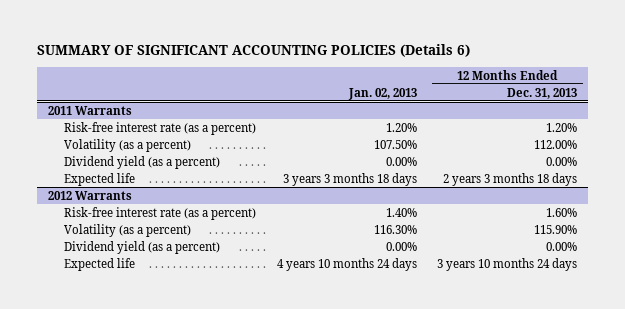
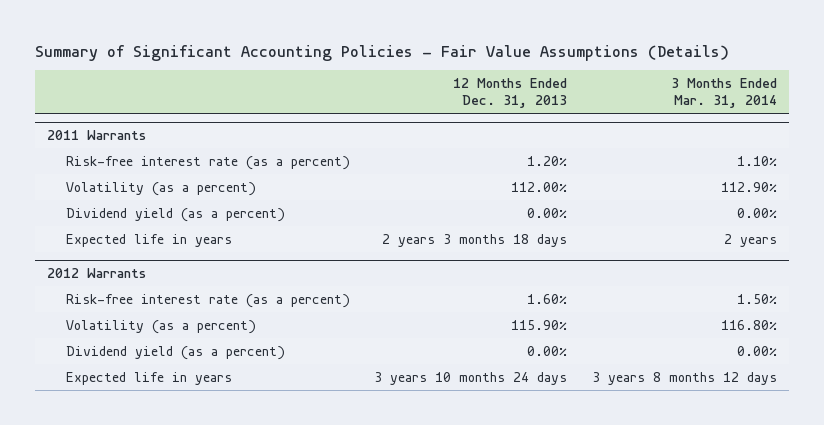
[37,44,471,58] SUMMARY OF SIGNIFICANT ACCOUNTING POLICIES (Details 6) -> [35,44,730,61] Summary of Significant Accounting Policies - Fair Value Assumptions (Details)
[347,87,417,100] Jan. 02, 2013 -> none
none -> [670,78,777,108] 3 Months Ended Mar. 31, 2014
[63,172,135,186] Expected life -> [66,233,233,247] Expected life in years
[63,257,135,271] Expected life -> [66,371,233,385] Expected life in years

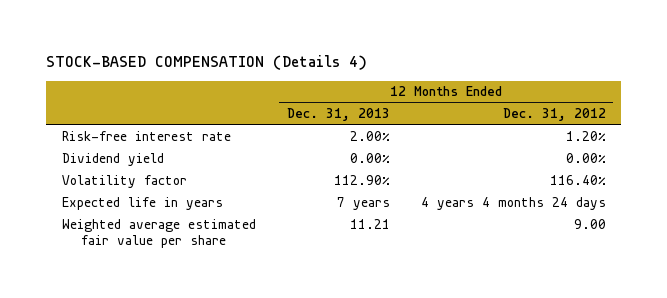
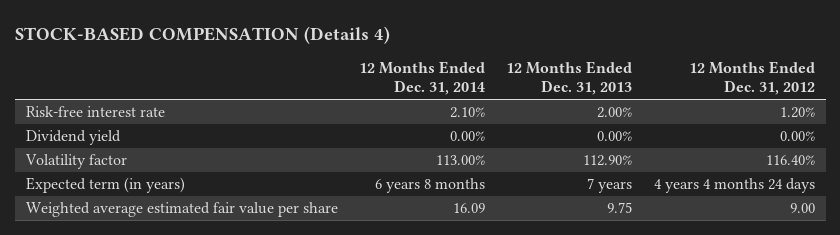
none -> [359,61,486,96] 12 Months Ended Dec. 31, 2014
[61,196,223,210] Expected life in years -> [25,177,185,194] Expected term (in years)
[349,218,390,229] 11.21 -> [607,202,633,214] 9.75

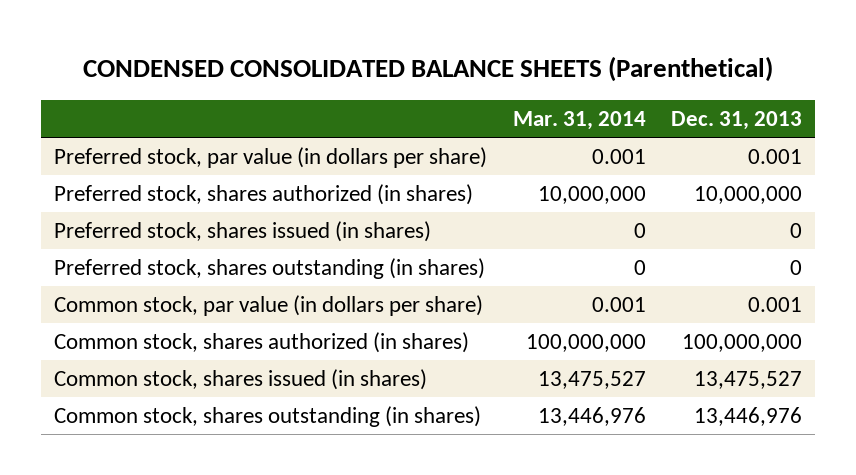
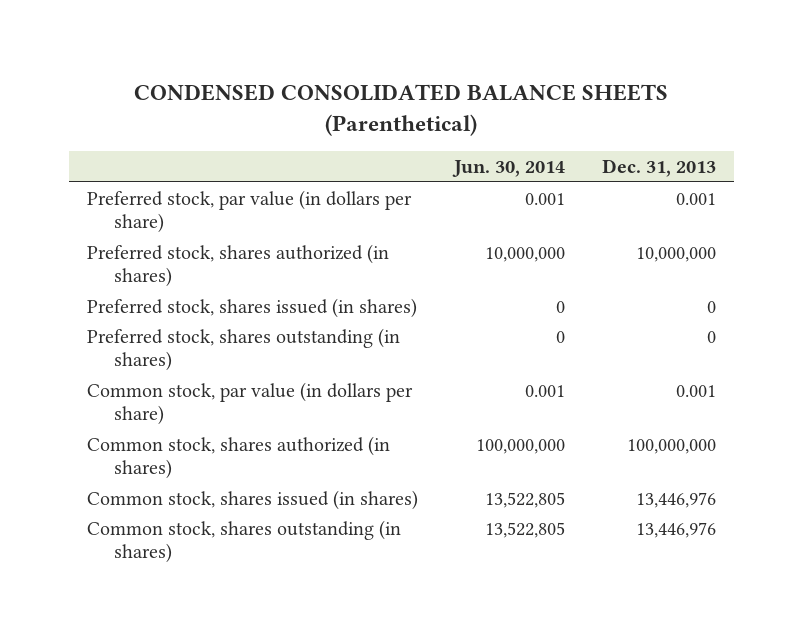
[512,110,646,130] Mar. 31, 2014 -> none
none -> [452,160,566,178] Jun. 30, 2014
[694,371,803,390] 13,475,527 -> [636,491,717,508] 13,446,976

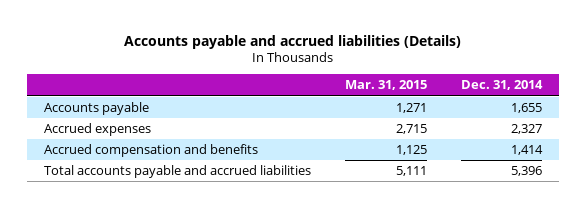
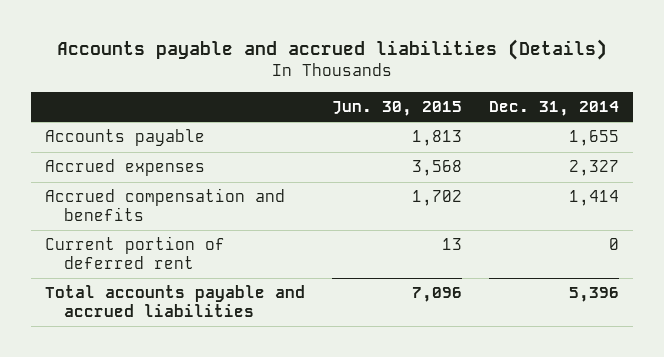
[344,80,427,91] Mar. 31, 2015 -> none
none -> [331,100,462,116] Jun. 30, 2015
none -> [44,236,225,269] Current portion of deferred rent

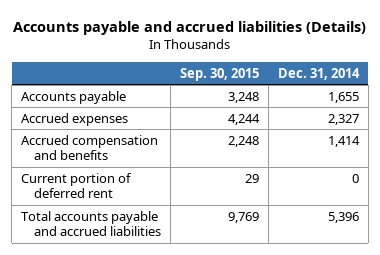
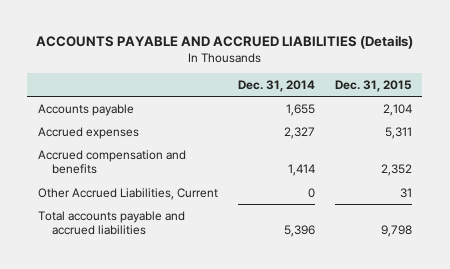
[13,20,367,35] Accounts payable and accrued liabilities (Details) -> [35,34,413,49] ACCOUNTS PAYABLE AND ACCRUED LIABILITIES (Details)
[179,67,259,81] Sep. 30, 2015 -> none
none -> [335,79,413,92] Dec. 31, 2015
[21,172,133,199] Current portion of deferred rent -> none
none -> [37,187,218,200] Other Accrued Liabilities, Current

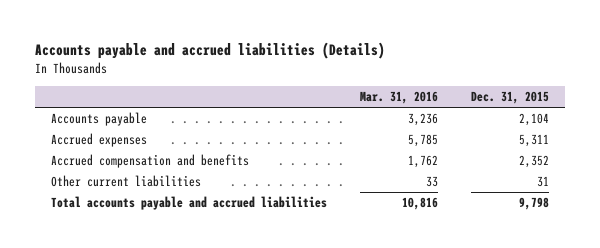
[35,34,413,49] ACCOUNTS PAYABLE AND ACCRUED LIABILITIES (Details) -> [35,42,386,60] Accounts payable and accrued liabilities (Details)
[237,79,315,92] Dec. 31, 2014 -> none
none -> [359,91,438,105] Mar. 31, 2016
[37,187,218,200] Other Accrued Liabilities, Current -> [51,175,202,188] Other current liabilities

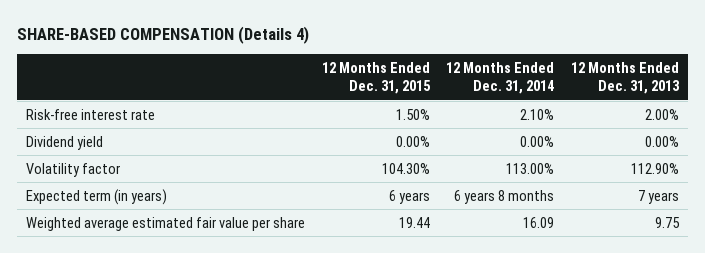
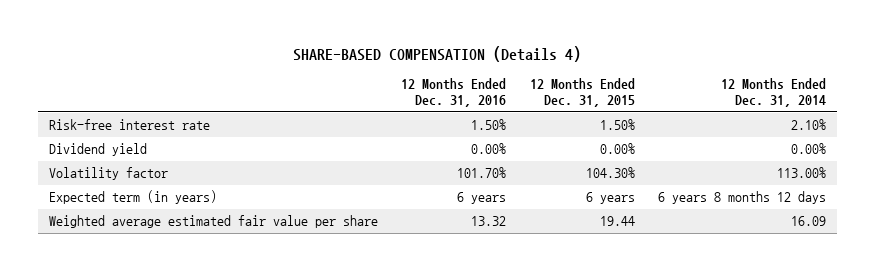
[571,61,681,95] 12 Months Ended Dec. 31, 2013 -> none
none -> [401,78,507,108] 12 Months Ended Dec. 31, 2016
[454,189,555,204] 6 years 8 months -> [657,191,826,205] 6 years 8 months 12 days

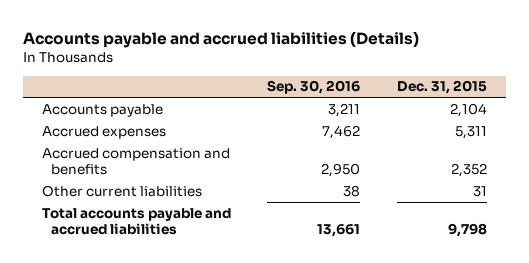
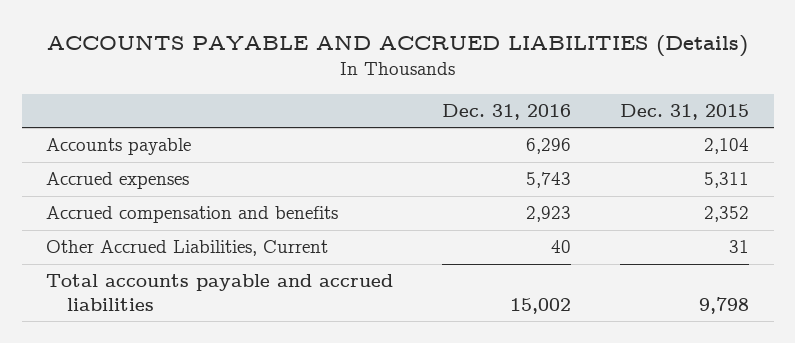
[23,31,420,49] Accounts payable and accrued liabilities (Details) -> [46,35,748,58] ACCOUNTS PAYABLE AND ACCRUED LIABILITIES (Details)
[267,80,361,95] Sep. 30, 2016 -> none
none -> [442,104,572,121] Dec. 31, 2016
[41,184,202,197] Other current liabilities -> [46,240,329,257] Other Accrued Liabilities, Current

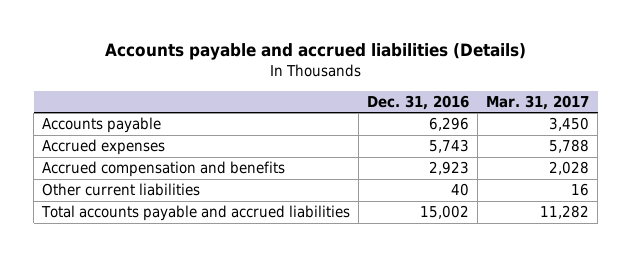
[46,35,748,58] ACCOUNTS PAYABLE AND ACCRUED LIABILITIES (Details) -> [104,43,526,61] Accounts payable and accrued liabilities (Details)
[620,104,750,121] Dec. 31, 2015 -> none
none -> [486,94,590,110] Mar. 31, 2017
[46,240,329,257] Other Accrued Liabilities, Current -> [42,183,201,197] Other current liabilities

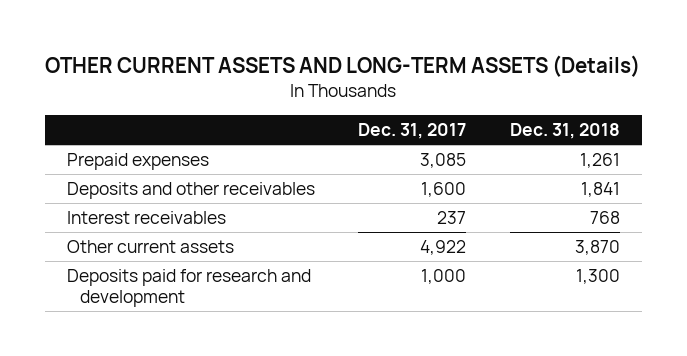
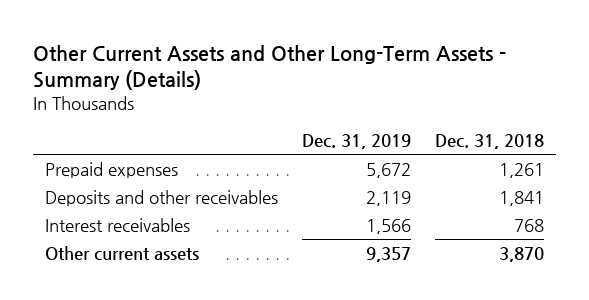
[45,54,641,77] OTHER CURRENT ASSETS AND LONG-TERM ASSETS (Details) -> [33,44,507,91] Other Current Assets and Other Long-Term Assets - Summary (Details)
[358,122,467,139] Dec. 31, 2017 -> none
none -> [302,134,412,150] Dec. 31, 2019
[67,269,312,307] Deposits paid for research and development -> none

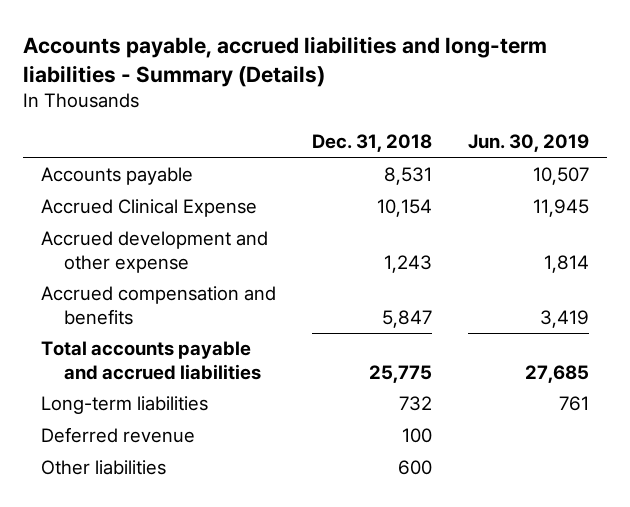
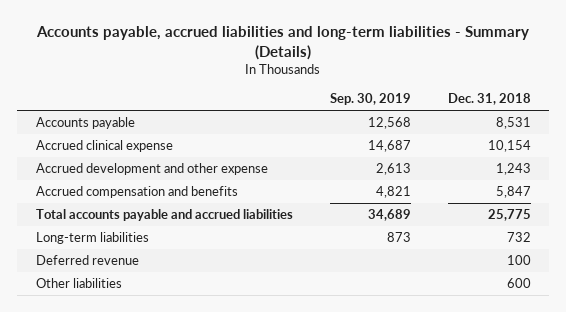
[467,134,589,153] Jun. 30, 2019 -> none
none -> [329,93,411,106] Sep. 30, 2019
[41,199,258,218] Accrued Clinical Expense -> [35,140,173,153] Accrued clinical expense

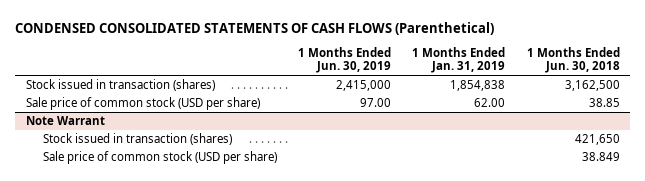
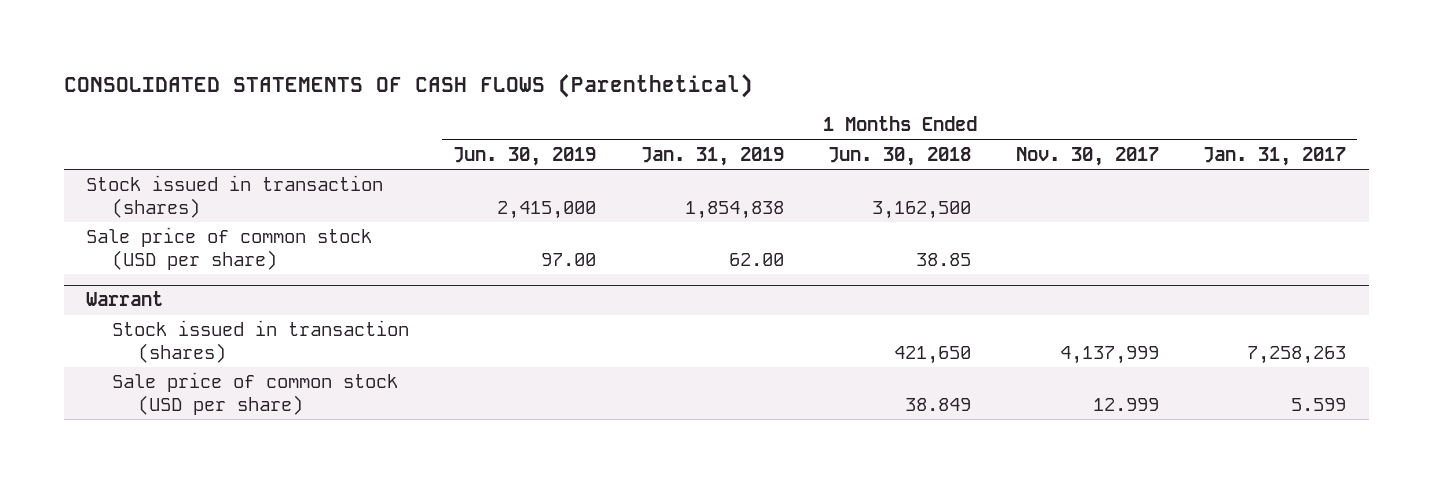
[15,21,495,35] CONDENSED CONSOLIDATED STATEMENTS OF CASH FLOWS (Parenthetical) -> [63,73,753,98] CONSOLIDATED STATEMENTS OF CASH FLOWS (Parenthetical)
none -> [1015,146,1159,166] Nov. 30, 2017
none -> [1203,146,1347,166] Jan. 31, 2017
[25,116,105,126] Note Warrant -> [85,291,163,307] Warrant

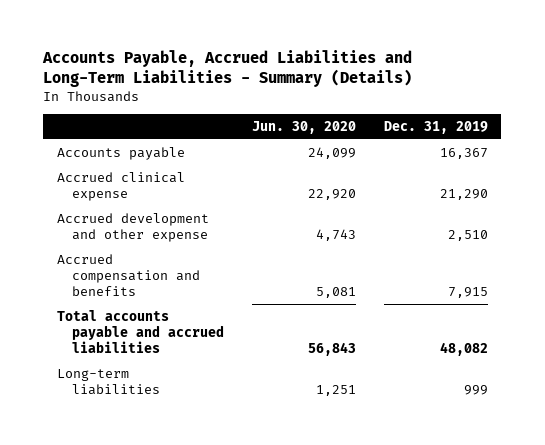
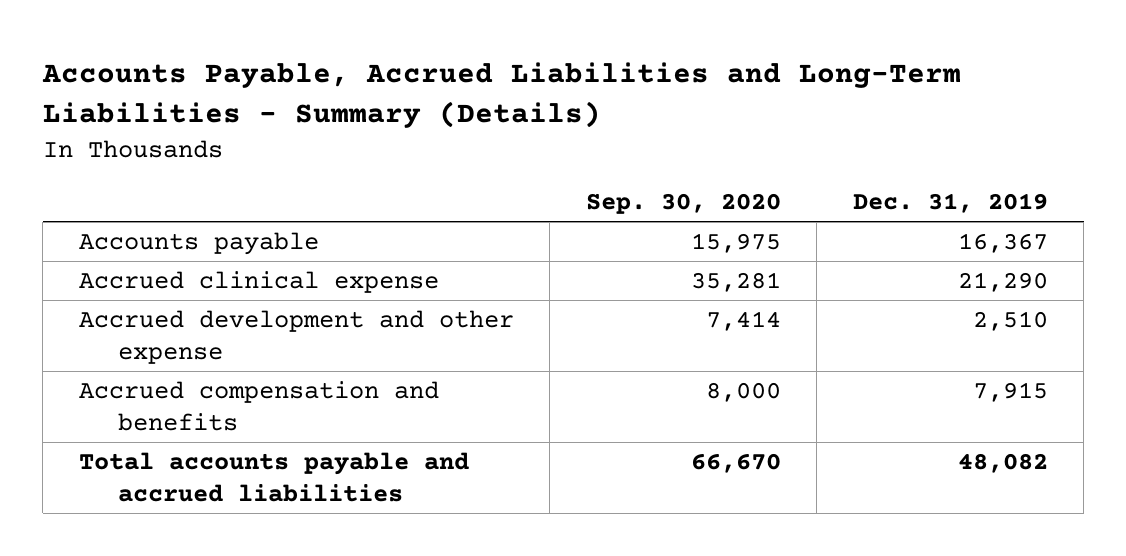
[252,120,357,134] Jun. 30, 2020 -> none
none -> [585,193,781,215] Sep. 30, 2020
[57,368,161,396] Long-term liabilities -> none

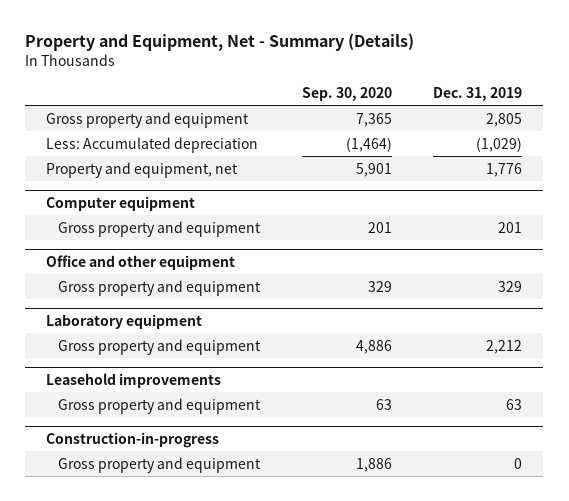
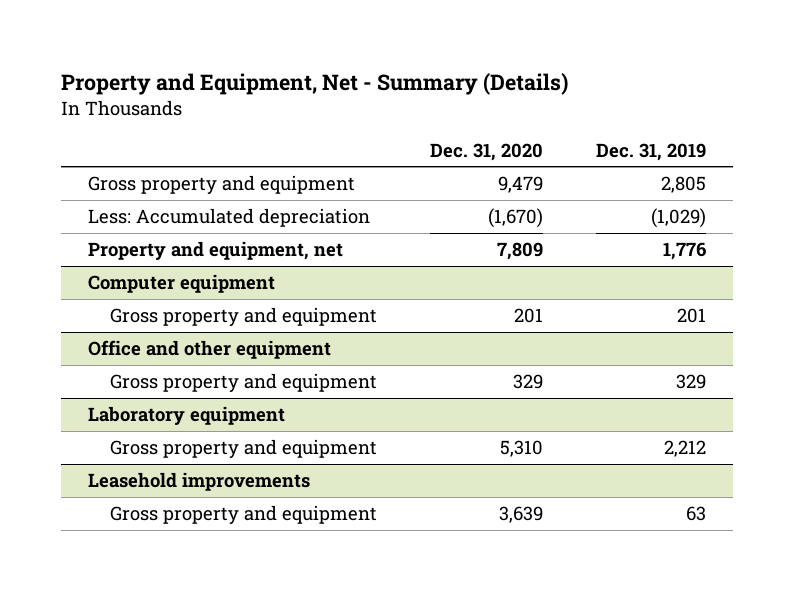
[301,86,392,101] Sep. 30, 2020 -> none
none -> [430,142,544,161] Dec. 31, 2020
[46,431,220,448] Construction-in-progress -> none
[58,456,262,473] Gross property and equipment -> none

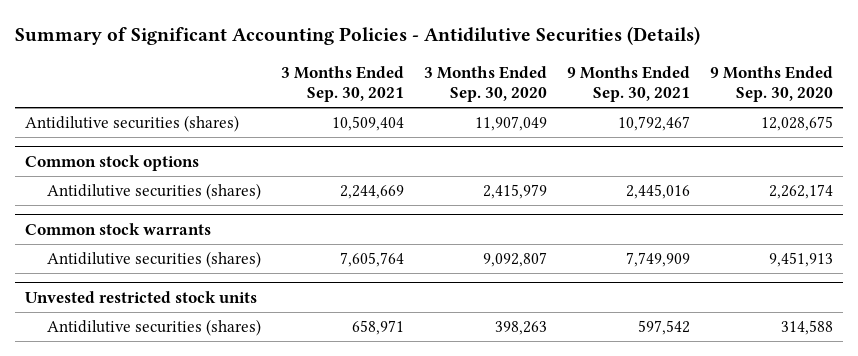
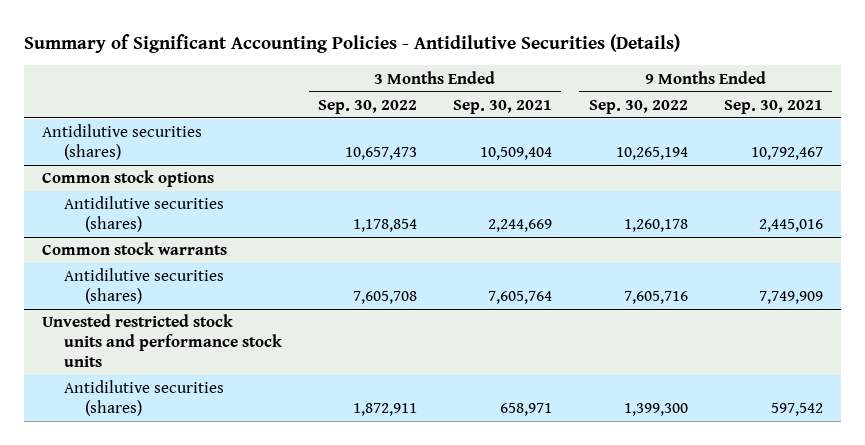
[424,66,548,103] 3 Months Ended Sep. 30, 2020 -> none
[710,66,834,103] 9 Months Ended Sep. 30, 2020 -> none
none -> [317,99,417,114] Sep. 30, 2022
none -> [588,99,688,114] Sep. 30, 2022
[24,290,257,303] Unvested restricted stock units -> [41,314,282,368] Unvested restricted stock units and performance stock units

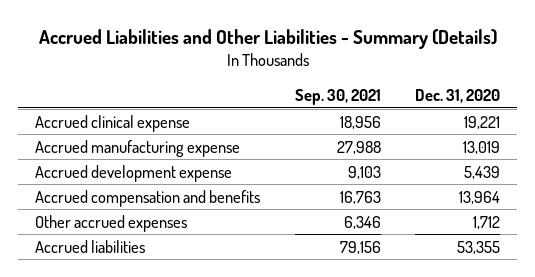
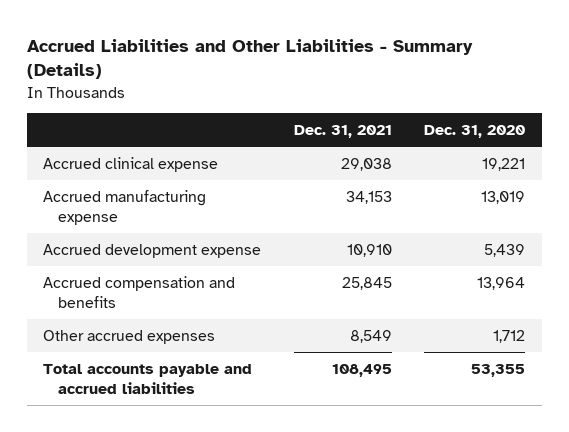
[294,89,381,106] Sep. 30, 2021 -> none
none -> [293,125,392,139] Dec. 31, 2021
[35,239,146,253] Accrued liabilities -> [43,363,253,395] Total accounts payable and accrued liabilities

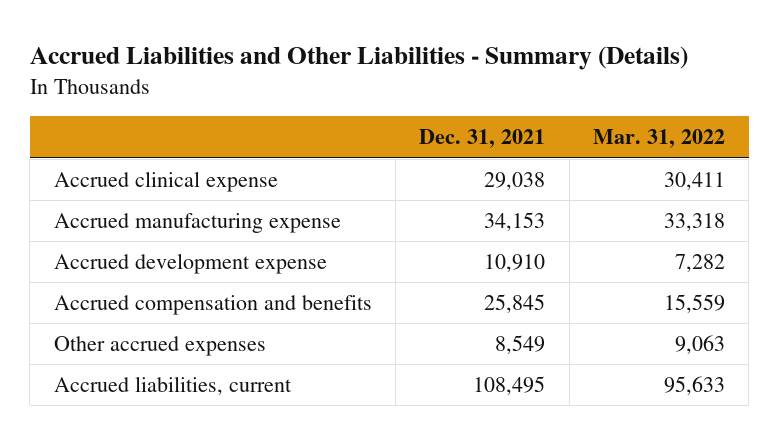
[424,125,526,139] Dec. 31, 2020 -> none
none -> [592,129,725,149] Mar. 31, 2022
[43,363,253,395] Total accounts payable and accrued liabilities -> [53,375,292,395] Accrued liabilities, current

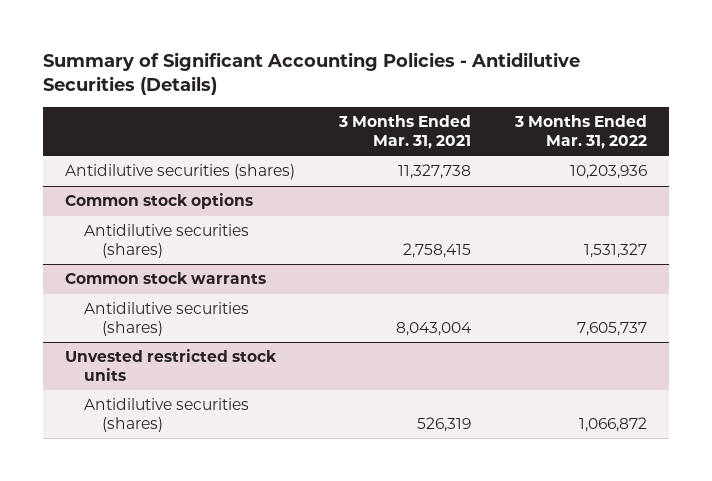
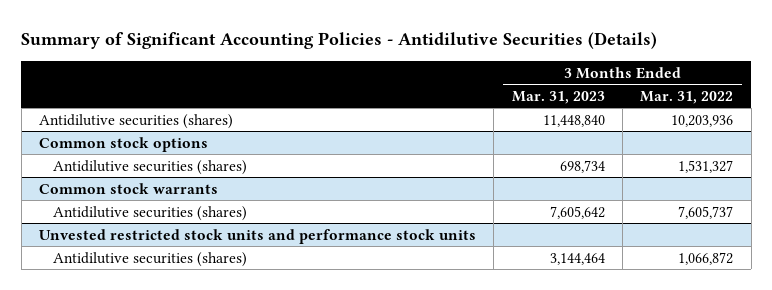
[337,115,471,149] 3 Months Ended Mar. 31, 2021 -> none
none -> [511,90,605,104] Mar. 31, 2023
[65,349,278,381] Unvested restricted stock units -> [39,228,477,244] Unvested restricted stock units and performance stock units

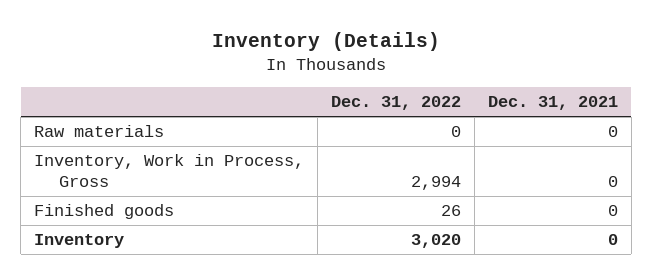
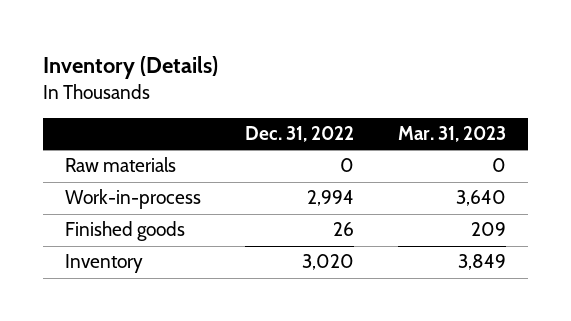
[487,96,618,111] Dec. 31, 2021 -> none
none -> [397,126,506,143] Mar. 31, 2023
[34,154,305,188] Inventory, Work in Process, Gross -> [65,189,202,210] Work-in-process

